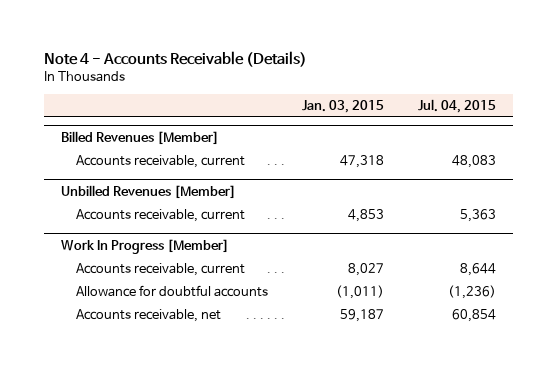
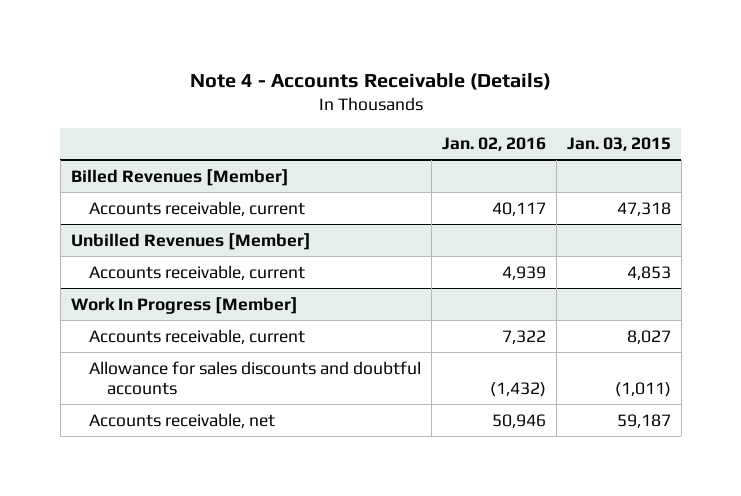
[418,98,497,113] Jul. 04, 2015 -> none
none -> [441,137,546,152] Jan. 02, 2016
[76,285,269,298] Allowance for doubtful accounts -> [88,360,421,395] Allowance for sales discounts and doubtful accounts

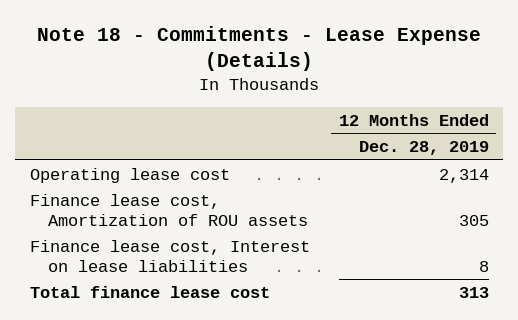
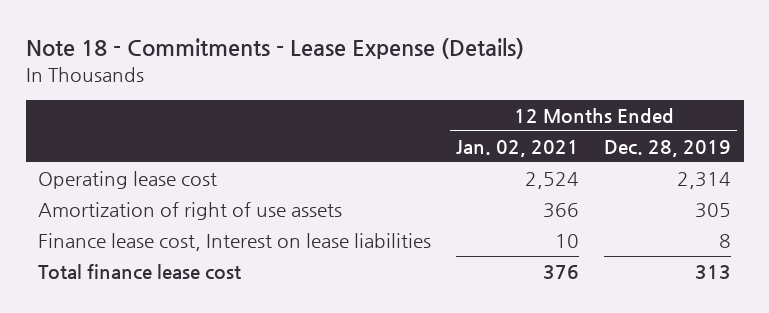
none -> [456,140,580,158] Jan. 02, 2021
[29,193,308,226] Finance lease cost, Amortization of ROU assets -> [38,202,343,221] Amortization of right of use assets

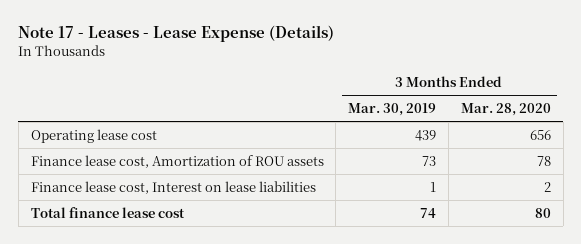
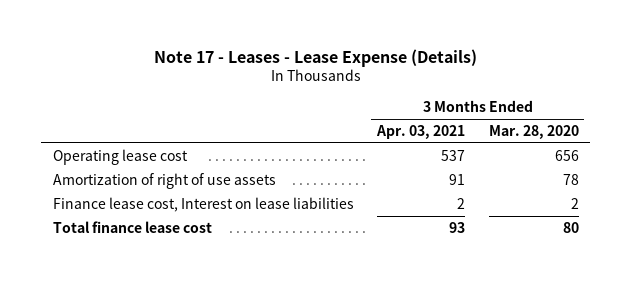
[348,102,437,116] Mar. 30, 2019 -> none
none -> [376,125,466,140] Apr. 03, 2021
[30,154,324,168] Finance lease cost, Amortization of ROU assets -> [52,172,276,189] Amortization of right of use assets

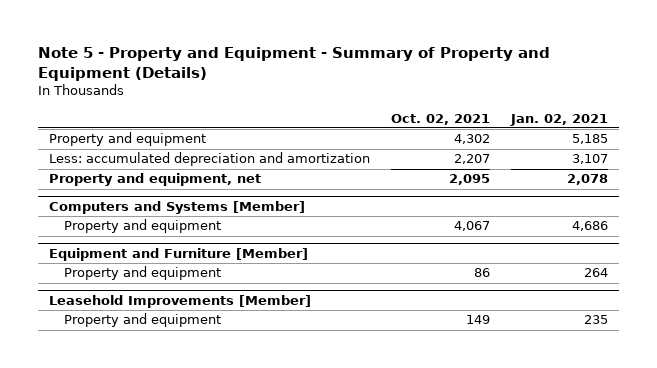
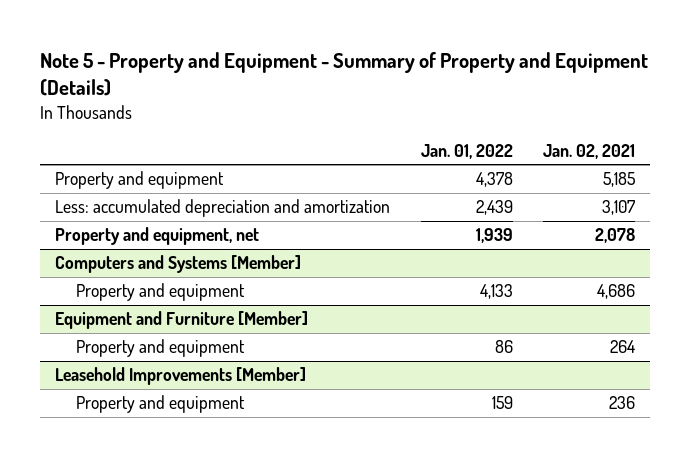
[390,113,490,125] Oct. 02, 2021 -> none
none -> [420,143,513,159] Jan. 01, 2022
[584,315,609,325] 235 -> [608,396,635,410] 236

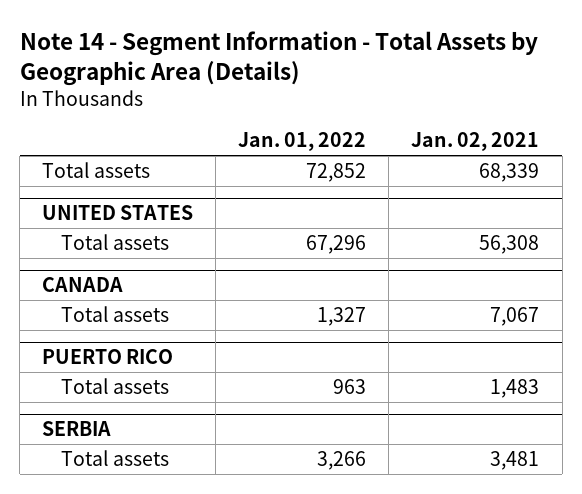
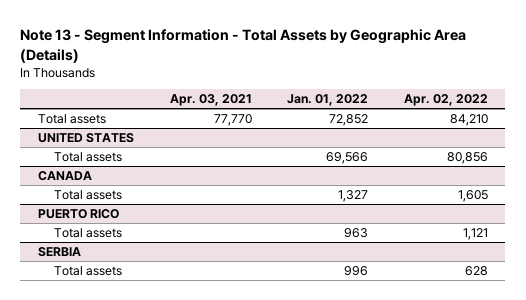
[19,30,538,86] Note 14 - Segment Information - Total Assets by Geographic Area (Details) -> [20,28,467,63] Note 13 - Segment Information - Total Assets by Geographic Area (Details)
[411,132,540,152] Jan. 02, 2021 -> none
none -> [169,94,252,107] Apr. 03, 2021
none -> [403,94,488,107] Apr. 02, 2022
[306,235,367,255] 67,296 -> [326,152,369,165] 69,566
[317,451,367,471] 3,266 -> [344,266,369,277] 996

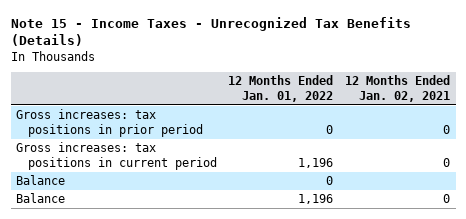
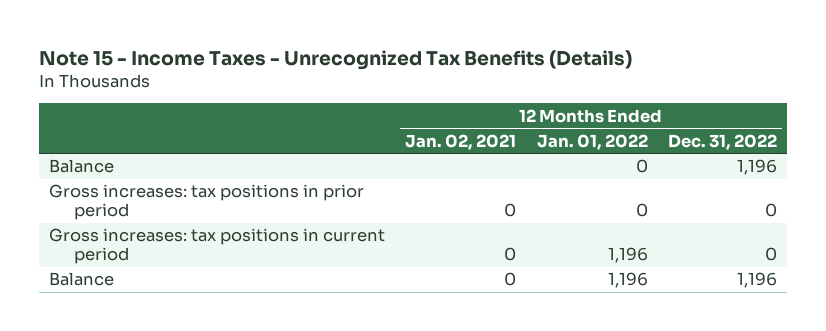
none -> [667,133,777,150] Dec. 31, 2022
[16,175,66,186] Balance -> [49,159,115,174] Balance

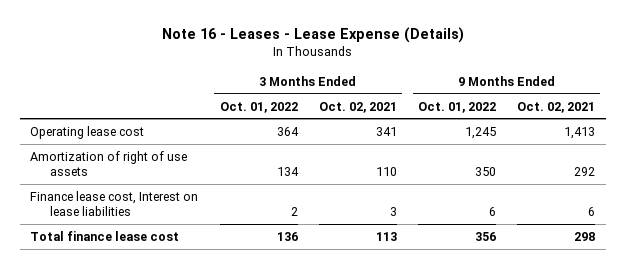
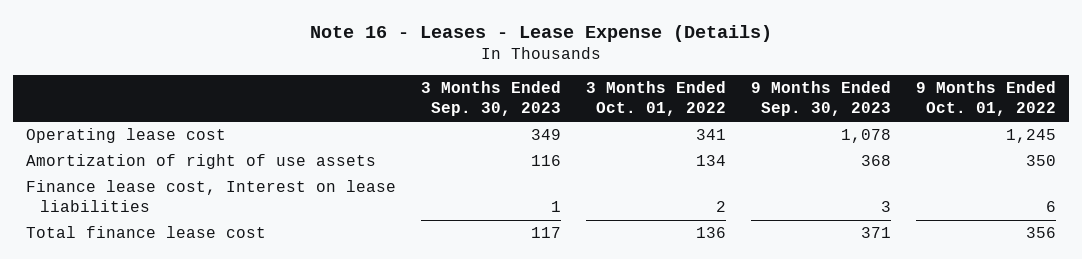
[318,101,397,113] Oct. 02, 2021 -> none
[517,101,596,113] Oct. 02, 2021 -> none
none -> [420,81,561,117] 3 Months Ended Sep. 30, 2023
none -> [750,81,891,117] 9 Months Ended Sep. 30, 2023
[276,126,299,136] 364 -> [695,129,726,141] 341

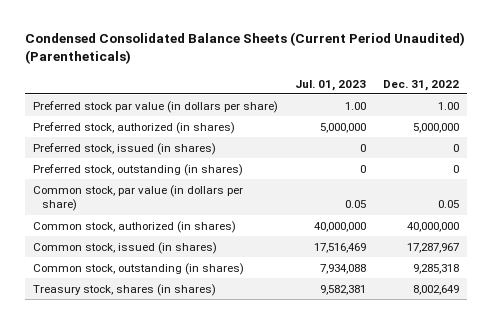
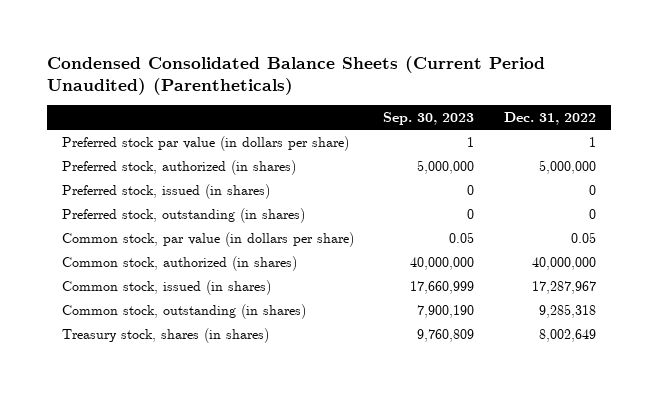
[295,79,367,91] Jul. 01, 2023 -> none
none -> [383,111,475,125] Sep. 30, 2023
[437,101,459,110] 1.00 -> [589,137,597,148] 1

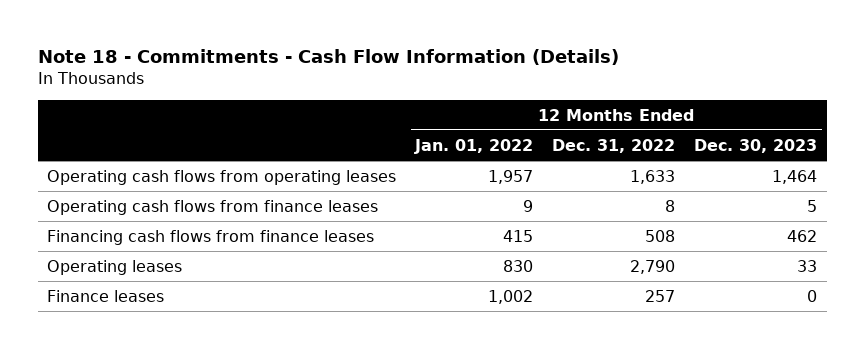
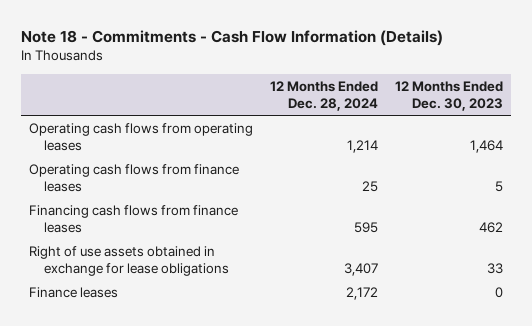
[414,138,534,154] Jan. 01, 2022 -> none
[552,138,676,153] Dec. 31, 2022 -> none
none -> [270,81,379,111] 12 Months Ended Dec. 28, 2024
[47,259,183,275] Operating leases -> [29,246,229,276] Right of use assets obtained in exchange for lease obligations

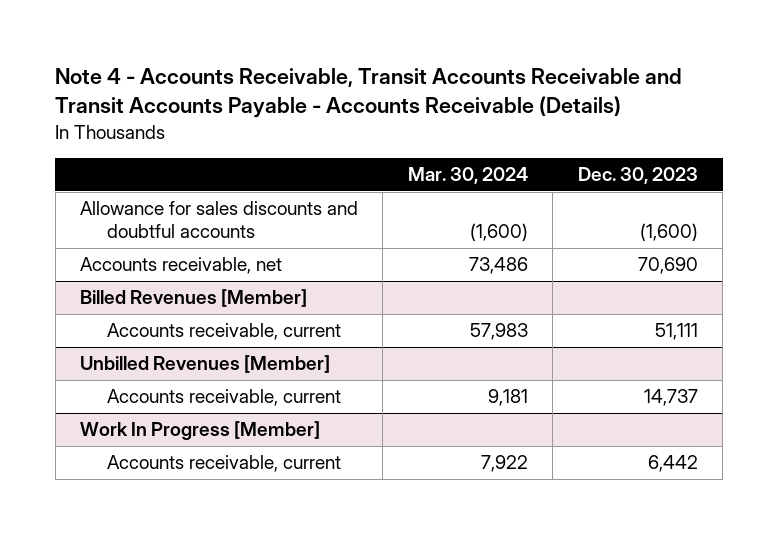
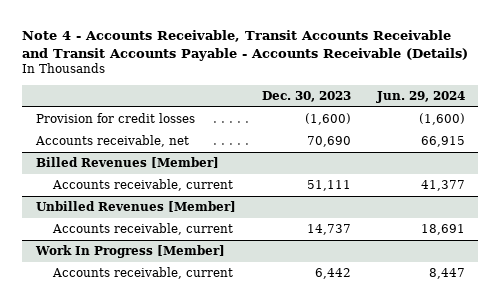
[407,166,528,184] Mar. 30, 2024 -> none
none -> [376,90,466,103] Jun. 29, 2024
[79,201,358,239] Allowance for sales discounts and doubtful accounts -> [35,113,195,124] Provision for credit losses

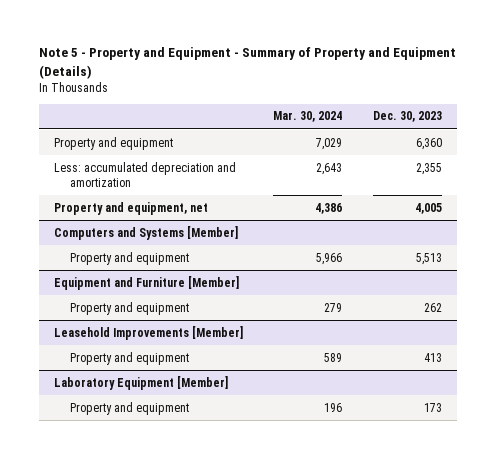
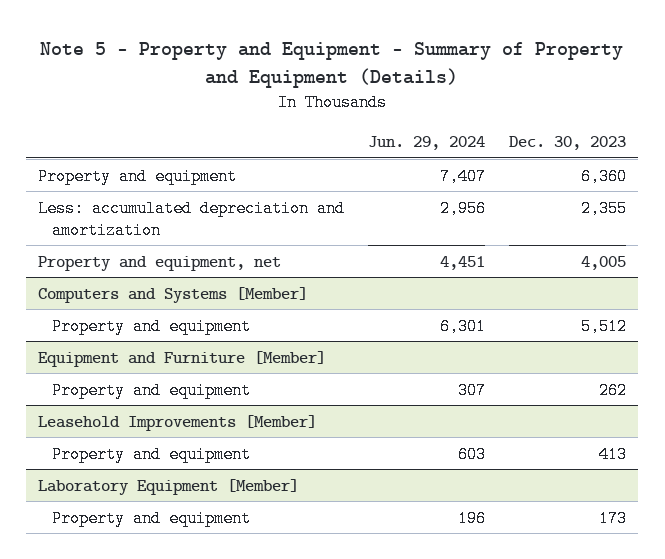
[273,111,343,123] Mar. 30, 2024 -> none
none -> [368,136,486,151] Jun. 29, 2024
[415,252,442,265] 5,513 -> [581,317,628,335] 5,512

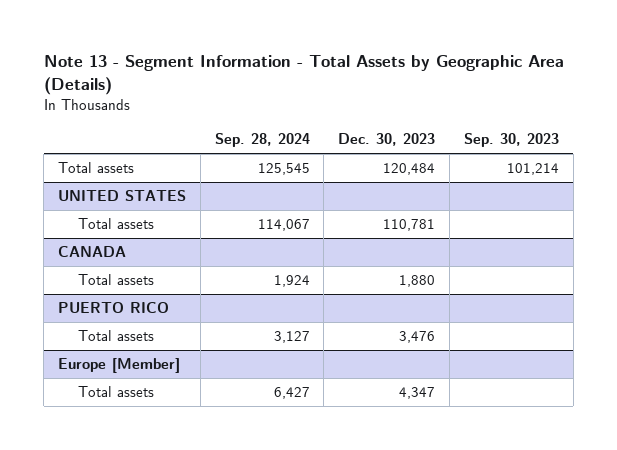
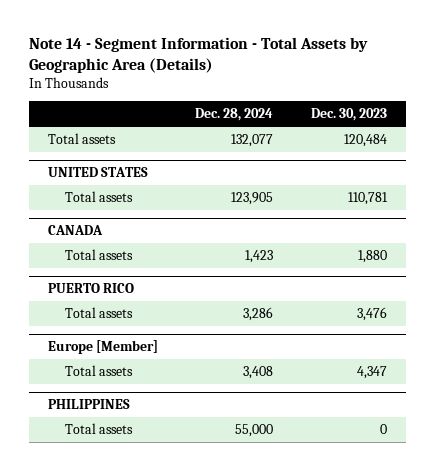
[43,54,564,96] Note 13 - Segment Information - Total Assets by Geographic Area (Details) -> [28,37,368,74] Note 14 - Segment Information - Total Assets by Geographic Area (Details)
[214,133,310,148] Sep. 28, 2024 -> none
[463,133,559,148] Sep. 30, 2023 -> none
none -> [195,108,274,122] Dec. 28, 2024
none -> [47,399,130,410] PHILIPPINES
none -> [64,422,133,434] Total assets

